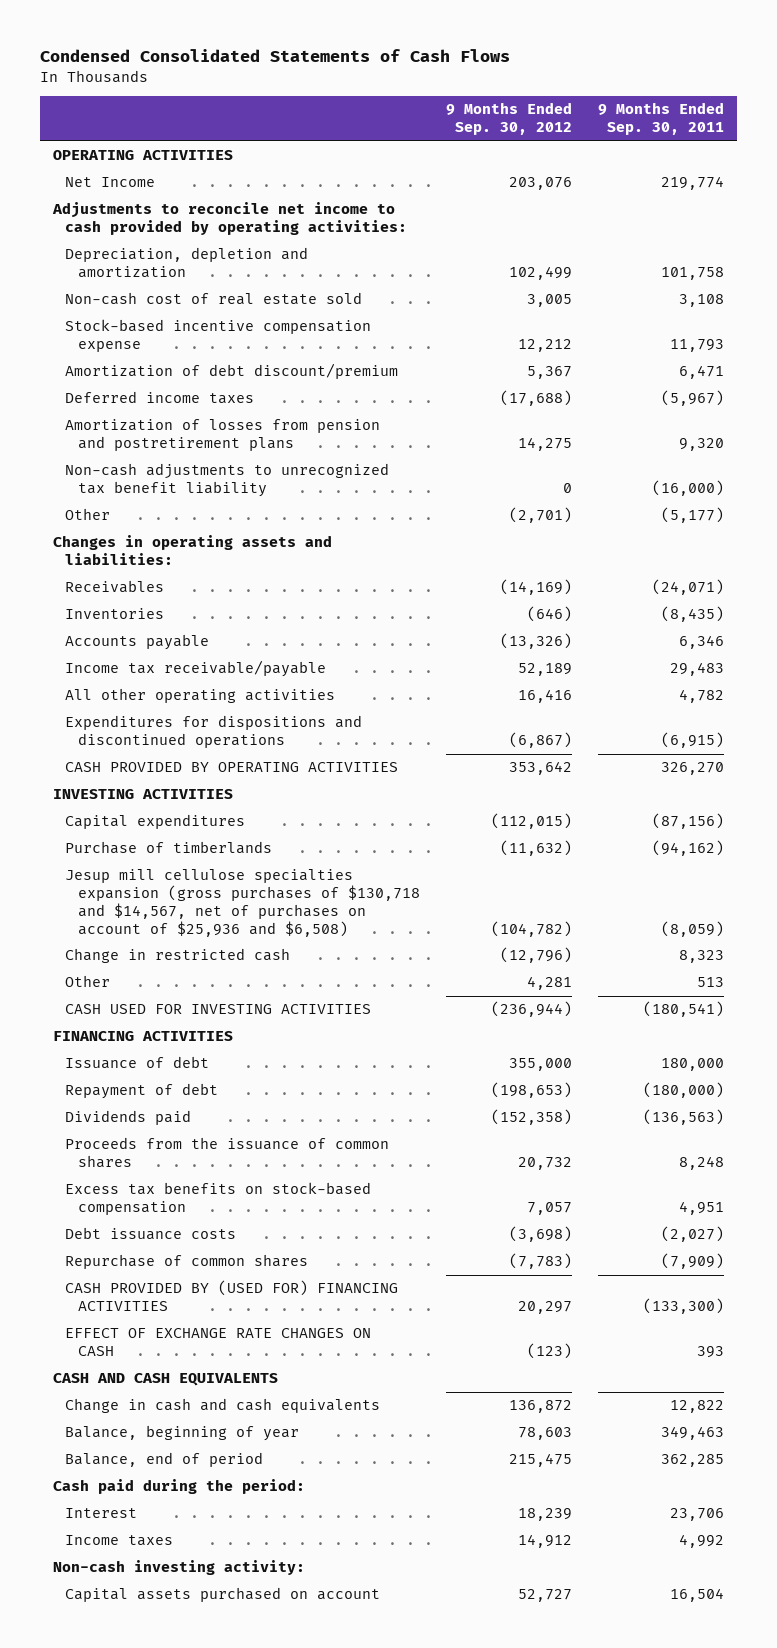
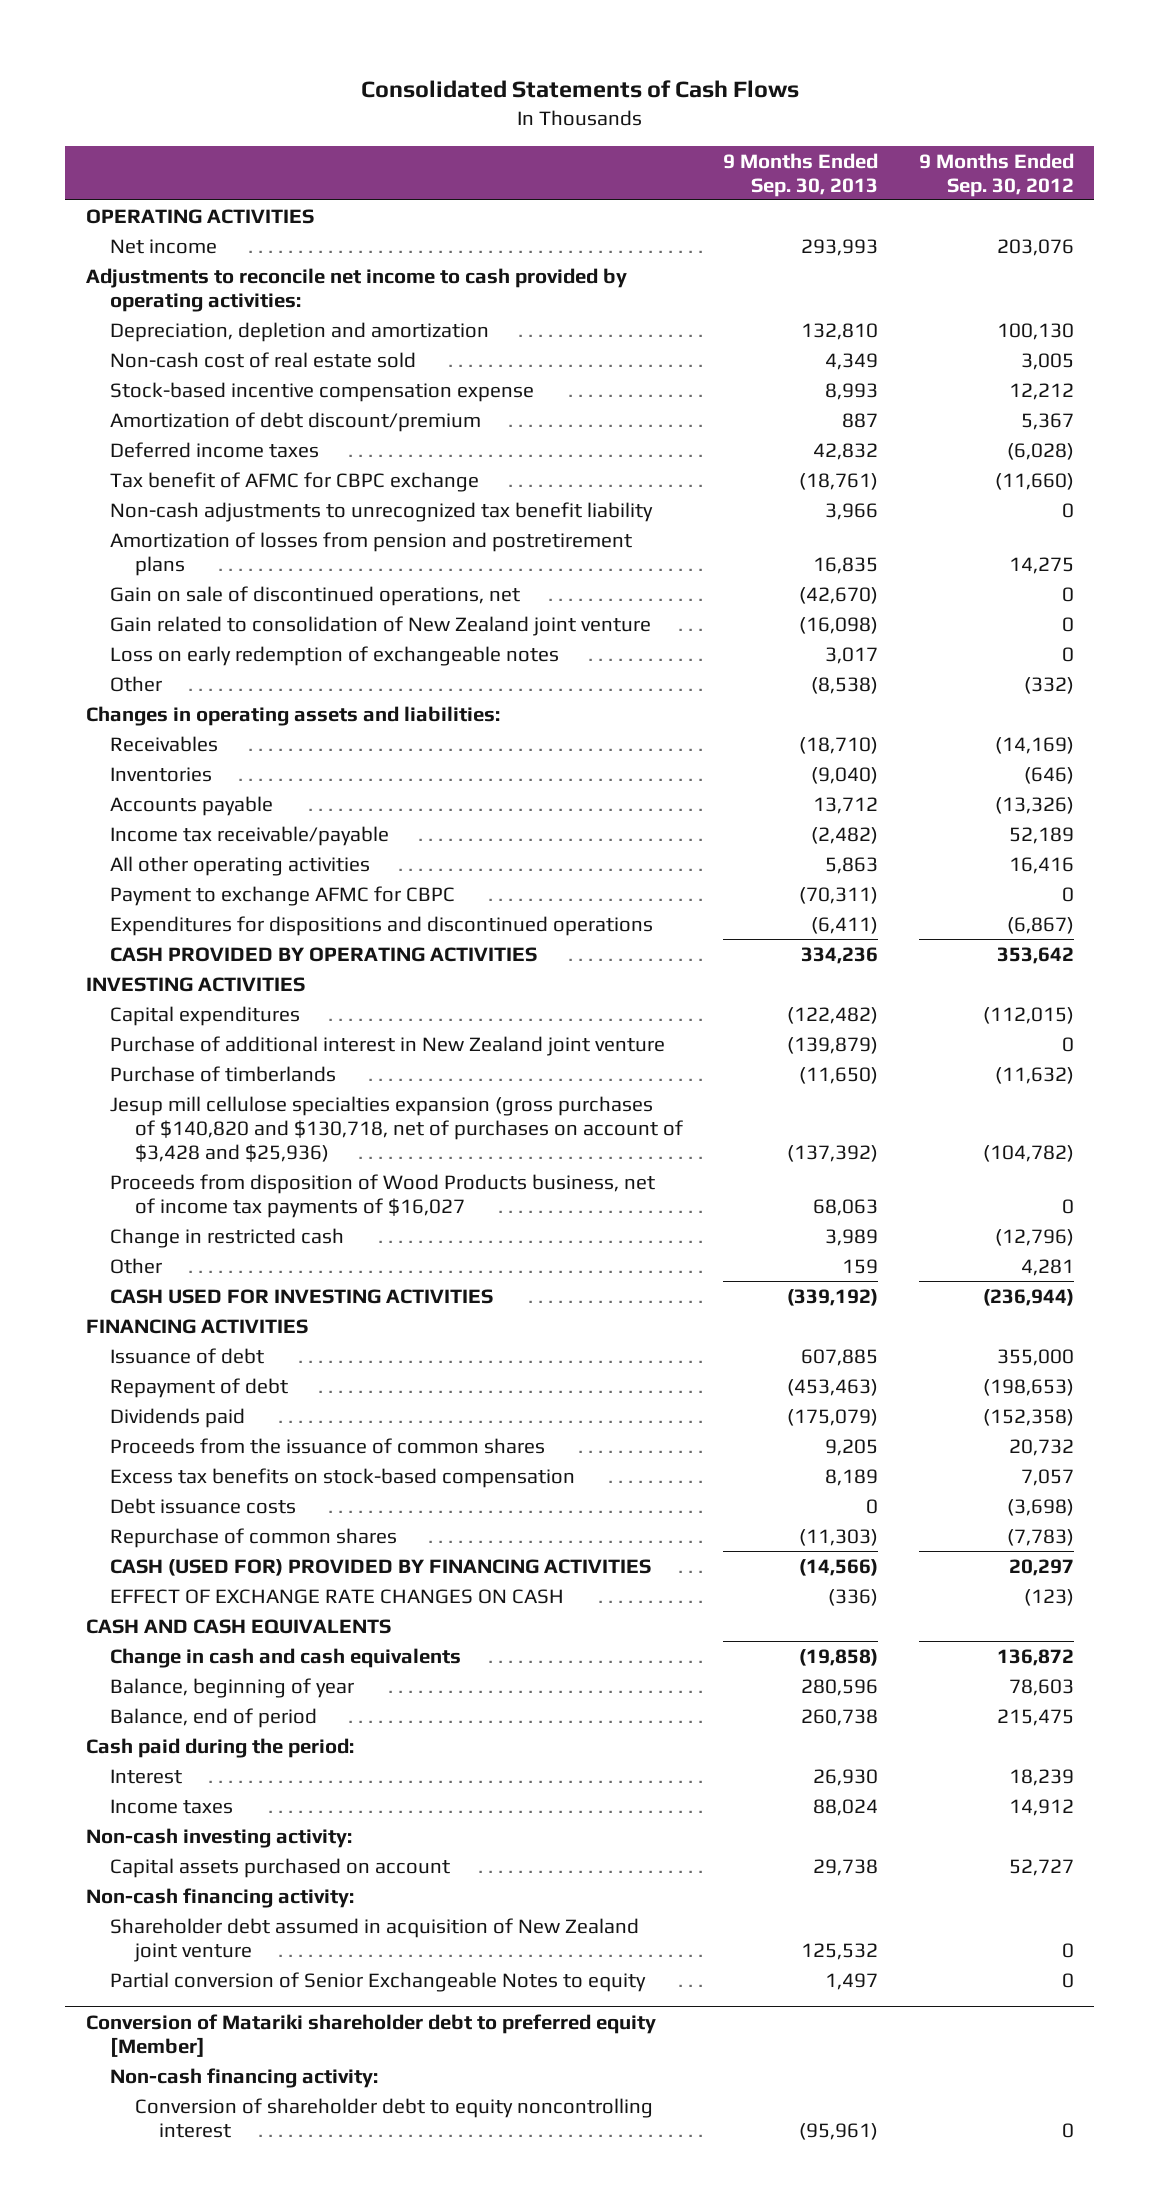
[40,49,511,63] Condensed Consolidated Statements of Cash Flows -> [360,80,799,99] Consolidated Statements of Cash Flows
[597,102,724,136] 9 Months Ended Sep. 30, 2011 -> none
none -> [723,152,879,197] 9 Months Ended Sep. 30, 2013
[65,177,156,188] Net Income -> [110,238,218,254] Net income
[508,266,572,281] 102,499 -> [996,322,1074,340] 100,130
[499,390,572,407] (17,688) -> [1006,442,1074,460] (6,028)
none -> [110,471,480,492] Tax benefit of AFMC for CBPC exchange
[65,419,381,452] Amortization of losses from pension and postretirement plans -> [110,531,633,576] Amortization of losses from pension and postretirement plans
none -> [110,585,521,606] Gain on sale of discontinued operations, net
none -> [110,615,652,636] Gain related to consolidation of New Zealand joint venture
none -> [110,645,560,666] Loss on early redemption of exchangeable notes
[508,507,572,524] (2,701) -> [1023,676,1074,694] (332)
none -> [110,885,456,906] Payment to exchange AFMC for CBPC
none -> [110,1035,666,1056] Purchase of additional interest in New Zealand joint venture
[65,869,420,937] Jesup mill cellulose specialties expansion (gross purchases of $130,718 and $14,567, net of purchases on account of $25,936 and $6,508) -> [110,1095,683,1162] Jesup mill cellulose specialties expansion (gross purchases of $140,820 and $130,718, net of purchases on account of $3,428 and $25,936)
none -> [110,1173,656,1218] Proceeds from disposition of Wood Products business, net of income tax payments of $16,027
[65,1280,399,1312] CASH PROVIDED BY (USED FOR) FINANCING ACTIVITIES -> [110,1558,652,1576] CASH (USED FOR) PROVIDED BY FINANCING ACTIVITIES
none -> [85,1887,354,1908] Non-cash financing activity:
none -> [110,1917,640,1962] Shareholder debt assumed in acquisition of New Zealand joint venture
none -> [110,1971,647,1992] Partial conversion of Senior Exchangeable Notes to equity
none -> [85,2013,656,2057] Conversion of Matariki shareholder debt to preferred equity [Member]
none -> [110,2067,379,2088] Non-cash financing activity:
none -> [134,2097,653,2138] Conversion of shareholder debt to equity noncontrolling interest

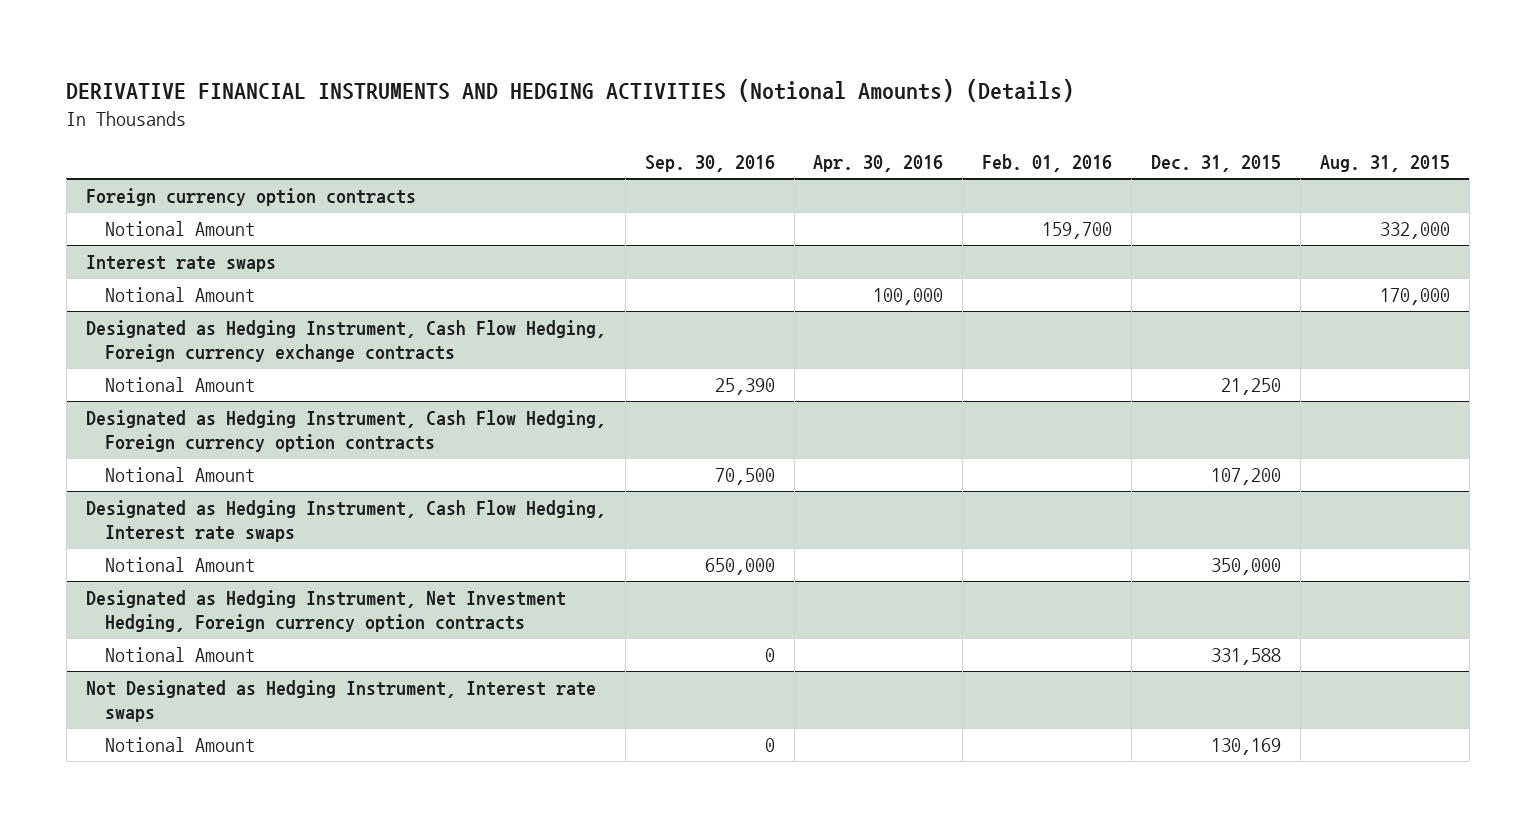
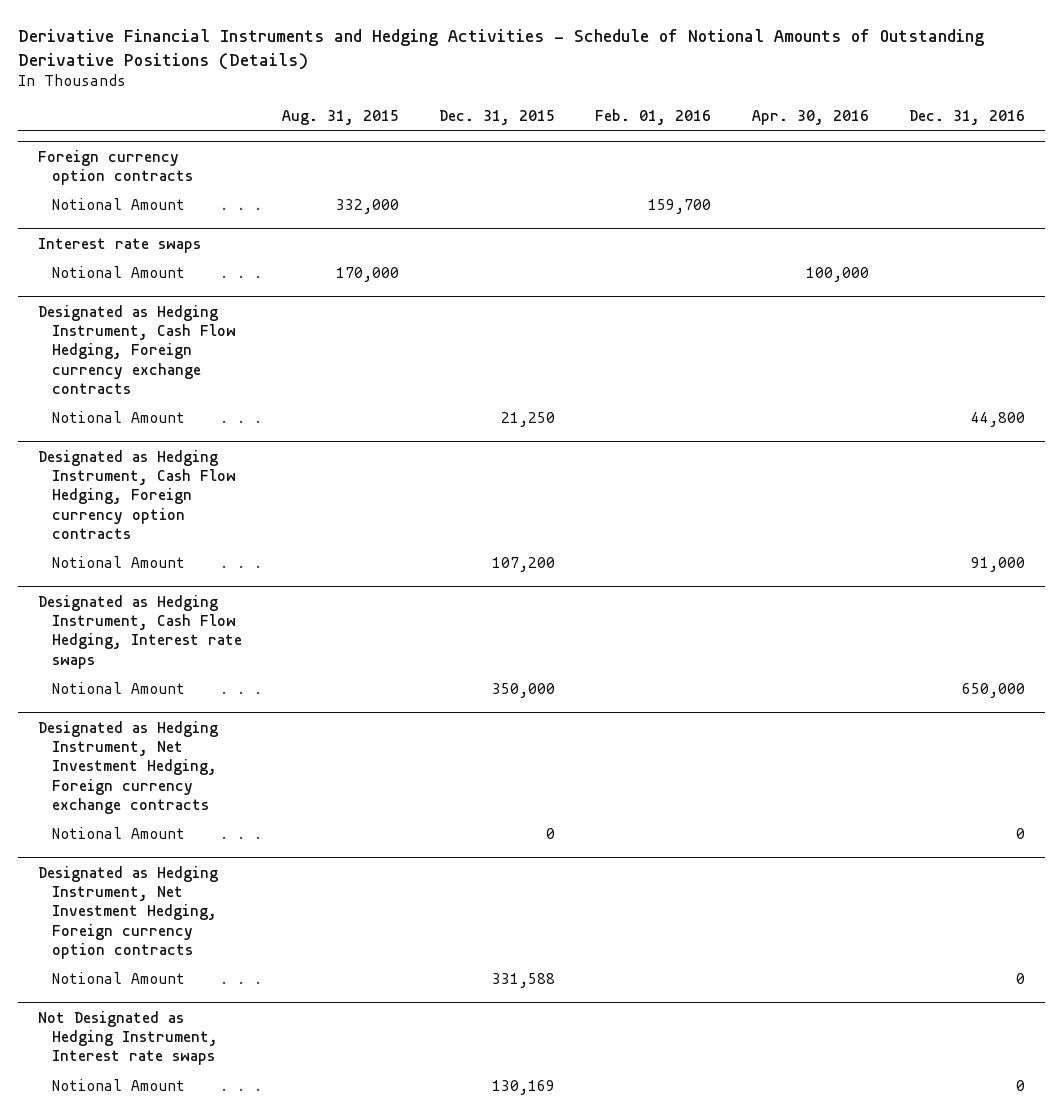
[66,78,1075,102] DERIVATIVE FINANCIAL INSTRUMENTS AND HEDGING ACTIVITIES (Notional Amounts) (Details) -> [18,28,985,70] Derivative Financial Instruments and Hedging Activities - Schedule of Notional Amounts of Outstanding Derivative Positions (Details)
[644,155,775,173] Sep. 30, 2016 -> none
none -> [908,110,1025,126] Dec. 31, 2016
none -> [38,720,219,814] Designated as Hedging Instrument, Net Investment Hedging, Foreign currency exchange contracts
none -> [52,826,186,839] Notional Amount

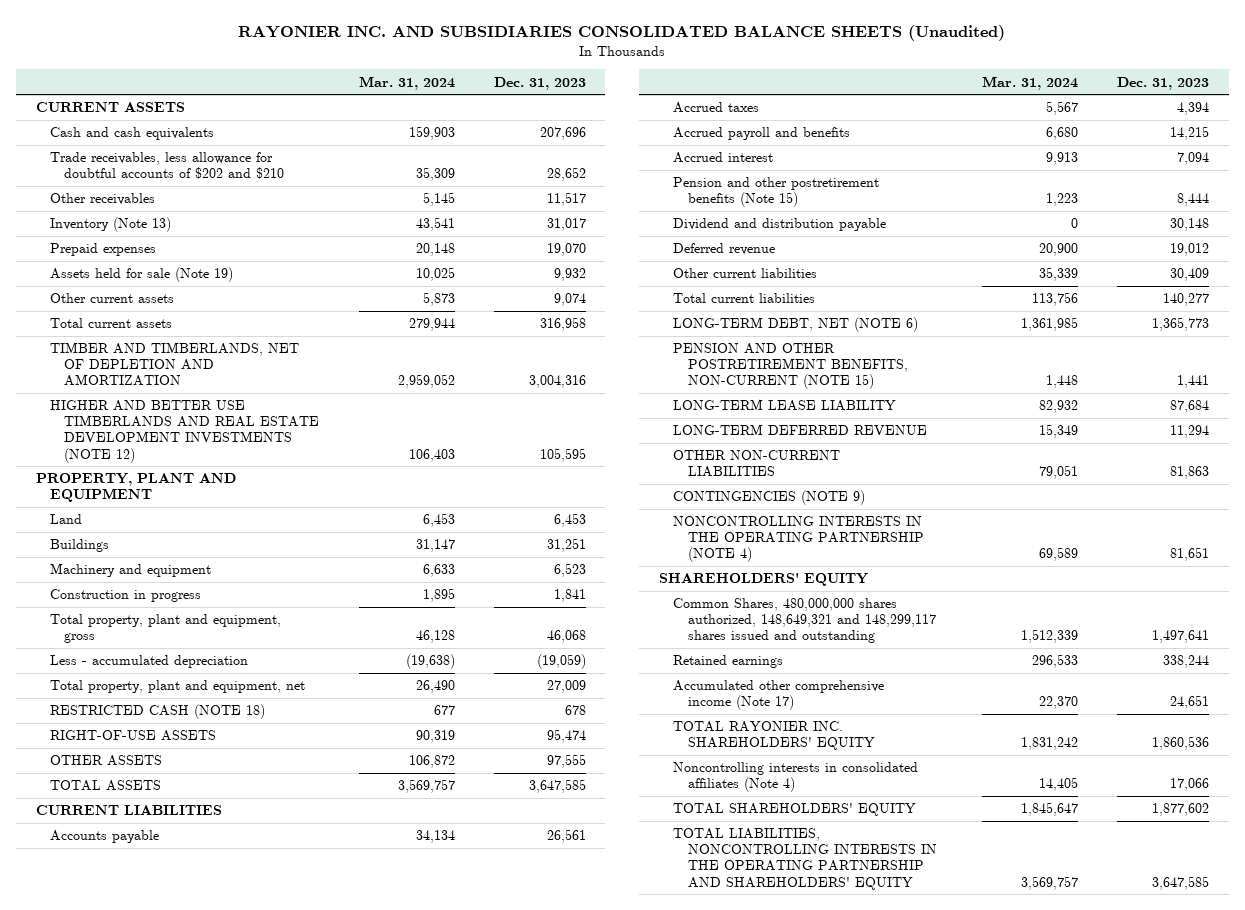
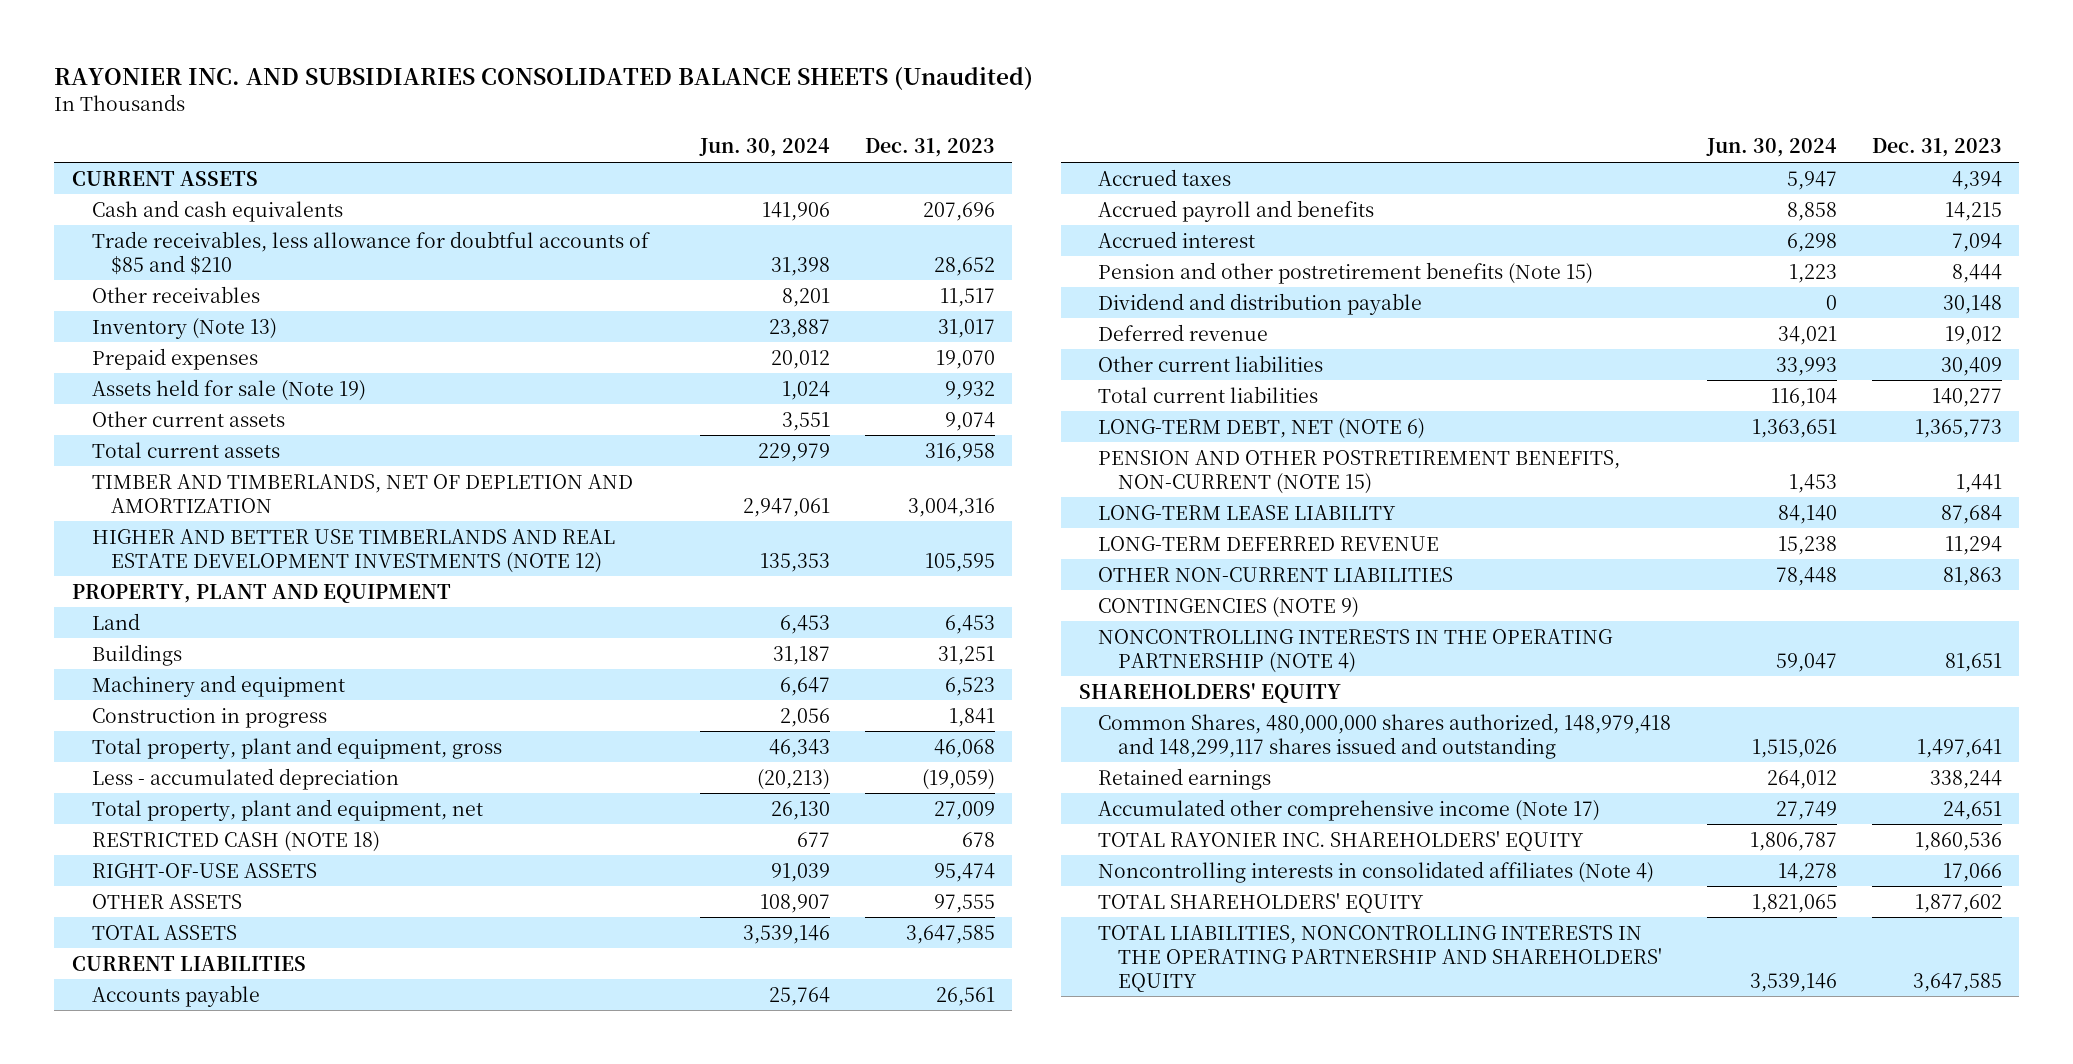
[358,75,455,90] Mar. 31, 2024 -> none
none -> [698,138,830,158] Jun. 30, 2024
[49,152,285,180] Trade receivables, less allowance for doubtful accounts of $202 and $210 -> [91,230,650,275] Trade receivables, less allowance for doubtful accounts of $85 and $210
[673,598,936,644] Common Shares, 480,000,000 shares authorized, 148,649,321 and 148,299,117 shares issued and outstanding -> [1098,712,1672,759] Common Shares, 480,000,000 shares authorized, 148,979,418 and 148,299,117 shares issued and outstanding

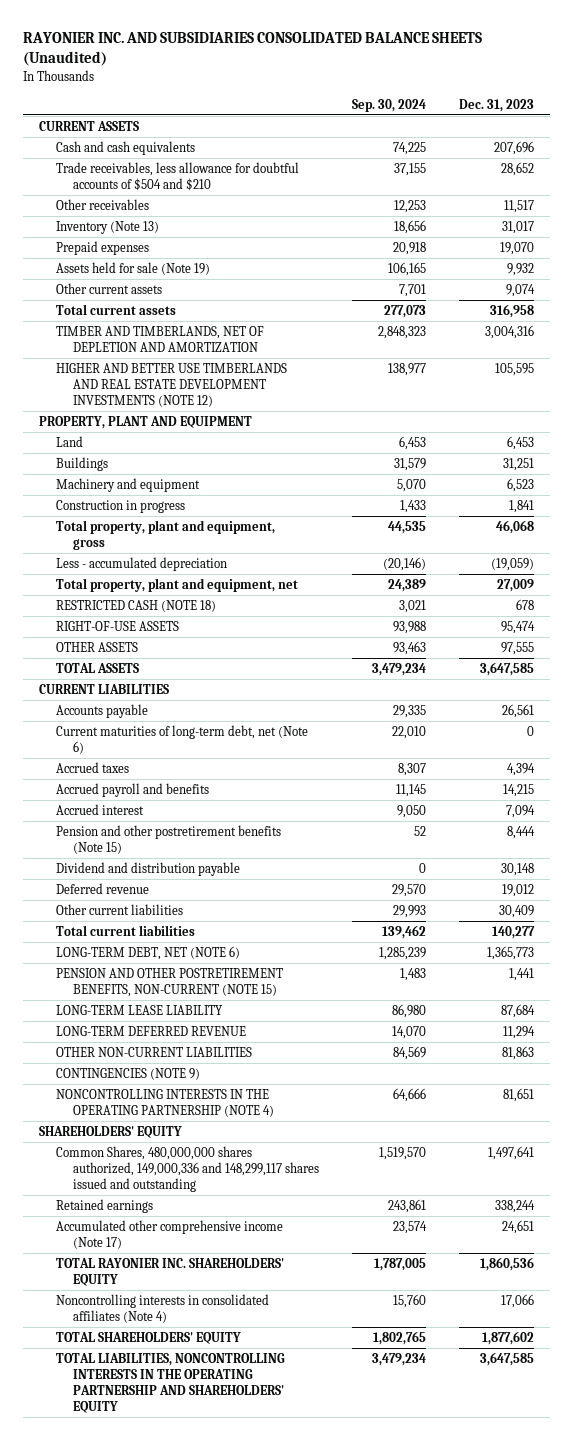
[698,138,830,158] Jun. 30, 2024 -> none
none -> [352,98,427,112] Sep. 30, 2024
[91,230,650,275] Trade receivables, less allowance for doubtful accounts of $85 and $210 -> [56,161,300,191] Trade receivables, less allowance for doubtful accounts of $504 and $210
none -> [56,724,309,754] Current maturities of long-term debt, net (Note 6)
[1098,712,1672,759] Common Shares, 480,000,000 shares authorized, 148,979,418 and 148,299,117 shares issued and outstanding -> [56,1145,320,1192] Common Shares, 480,000,000 shares authorized, 149,000,336 and 148,299,117 shares issued and outstanding

